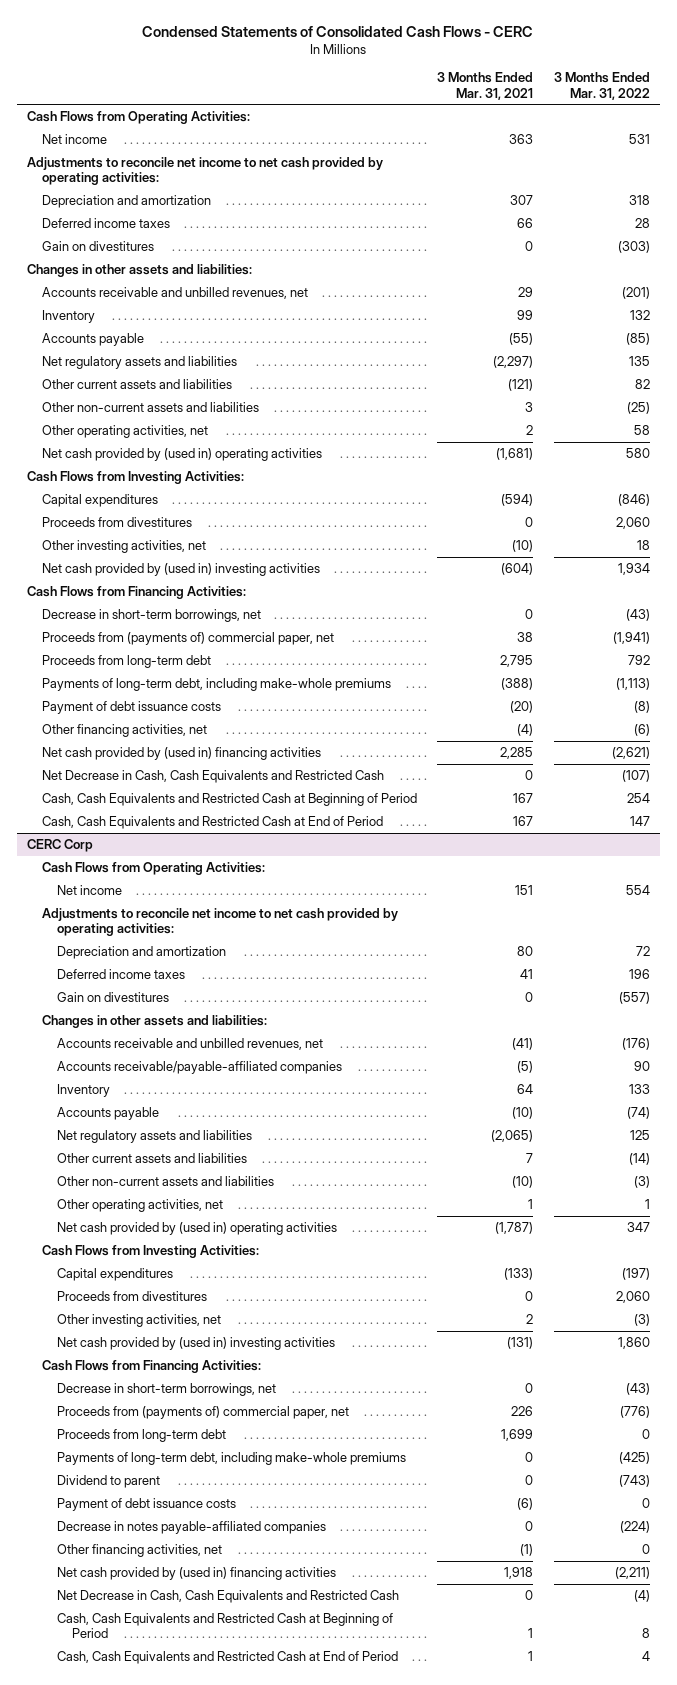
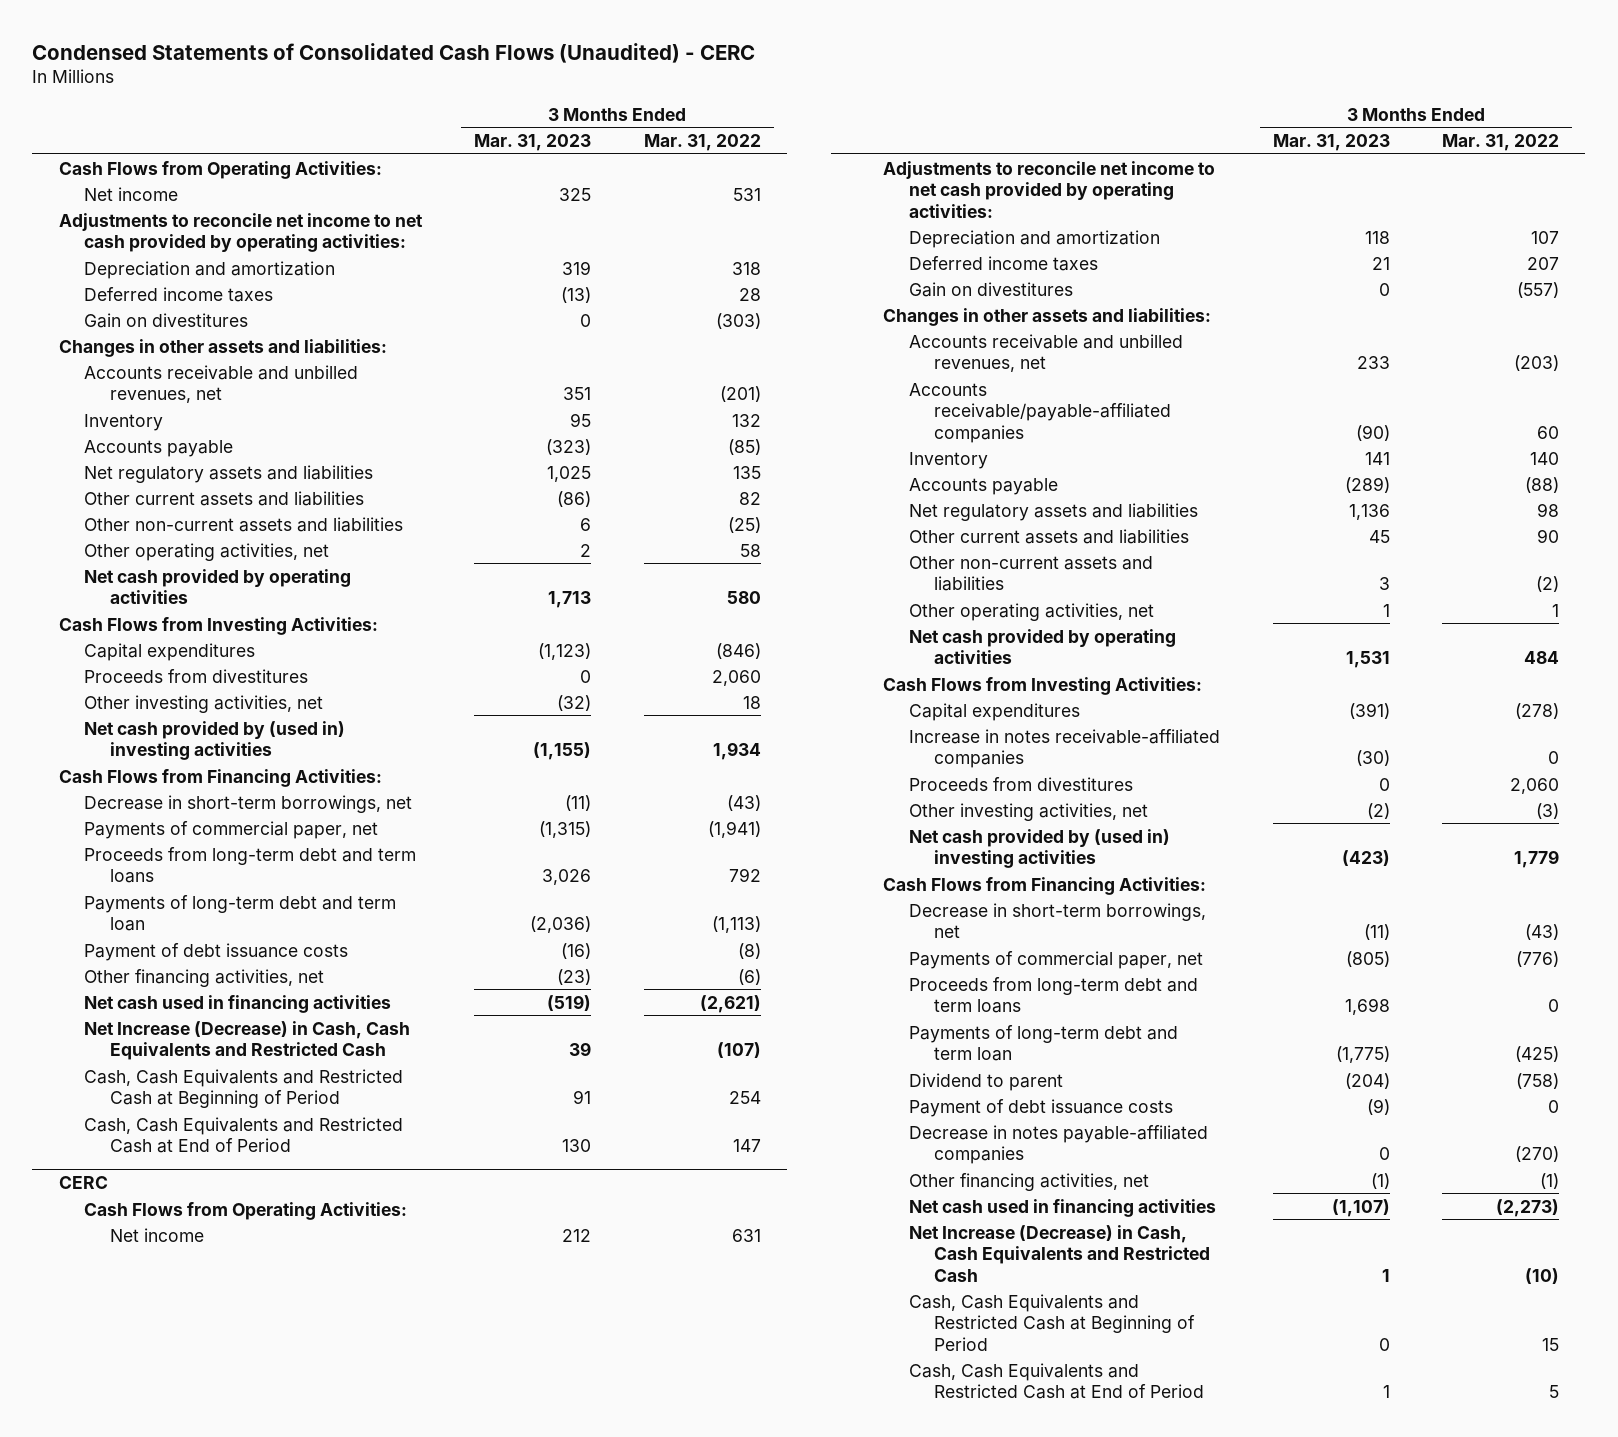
[142,25,534,37] Condensed Statements of Consolidated Cash Flows - CERC -> [32,42,756,63] Condensed Statements of Consolidated Cash Flows (Unaudited) - CERC
[437,72,534,100] 3 Months Ended Mar. 31, 2021 -> none
none -> [474,133,592,151] Mar. 31, 2023
[42,447,323,461] Net cash provided by (used in) operating activities -> [84,568,352,605] Net cash provided by operating activities
[42,631,335,645] Proceeds from (payments of) commercial paper, net -> [84,820,379,839] Payments of commercial paper, net
[42,654,212,668] Proceeds from long-term debt -> [84,846,417,884] Proceeds from long-term debt and term loans
[42,677,392,691] Payments of long-term debt, including make-whole premiums -> [84,894,397,932] Payments of long-term debt and term loan
[42,746,322,760] Net cash provided by (used in) financing activities -> [84,994,392,1013] Net cash used in financing activities
[42,769,385,783] Net Decrease in Cash, Cash Equivalents and Restricted Cash -> [84,1020,411,1061] Net Increase (Decrease) in Cash, Cash Equivalents and Restricted Cash
[26,838,93,852] CERC Corp -> [58,1176,108,1190] CERC
[625,884,650,895] 554 -> [731,1228,761,1242] 631
[635,945,650,956] 72 -> [1531,230,1560,244] 107
[628,968,650,979] 196 -> [1527,256,1560,270] 207
[621,1037,650,1050] (176) -> [1514,355,1560,372] (203)
[633,1060,650,1071] 90 -> [1537,425,1560,439] 60
[628,1083,650,1094] 133 -> [1530,451,1560,465] 140
[626,1106,650,1119] (74) -> [1525,476,1560,493] (88)
[629,1129,650,1140] 125 -> [1537,502,1560,517] 98
[628,1152,650,1165] (14) -> [1537,528,1560,543] 90
[633,1175,650,1188] (3) -> [1536,576,1560,593] (2)
[57,1221,338,1235] Net cash provided by (used in) operating activities -> [908,628,1176,665] Net cash provided by operating activities
[626,1221,650,1232] 347 -> [1524,651,1560,665] 484
[621,1267,650,1280] (197) -> [1515,702,1560,719] (278)
none -> [908,728,1220,769] Increase in notes receivable-affiliated companies
[617,1336,650,1349] 1,860 -> [1514,850,1560,869] 1,779
[57,1405,350,1419] Proceeds from (payments of) commercial paper, net -> [908,950,1203,969] Payments of commercial paper, net
[57,1428,227,1442] Proceeds from long-term debt -> [908,976,1198,1014] Proceeds from long-term debt and term loans
[57,1451,407,1465] Payments of long-term debt, including make-whole premiums -> [908,1024,1178,1062] Payments of long-term debt and term loan
[618,1474,650,1487] (743) -> [1516,1072,1560,1089] (758)
[619,1520,650,1533] (224) -> [1515,1146,1560,1163] (270)
[641,1543,650,1554] 0 -> [1540,1172,1560,1189] (1)
[57,1566,337,1580] Net cash provided by (used in) financing activities -> [908,1198,1216,1217] Net cash used in financing activities
[614,1566,650,1579] (2,211) -> [1496,1198,1560,1217] (2,273)
[57,1589,400,1603] Net Decrease in Cash, Cash Equivalents and Restricted Cash -> [908,1224,1211,1282] Net Increase (Decrease) in Cash, Cash Equivalents and Restricted Cash
[633,1589,650,1602] (4) -> [1525,1267,1560,1284] (10)
[641,1628,650,1639] 8 -> [1542,1337,1560,1351] 15
[641,1650,650,1661] 4 -> [1549,1385,1560,1399] 5

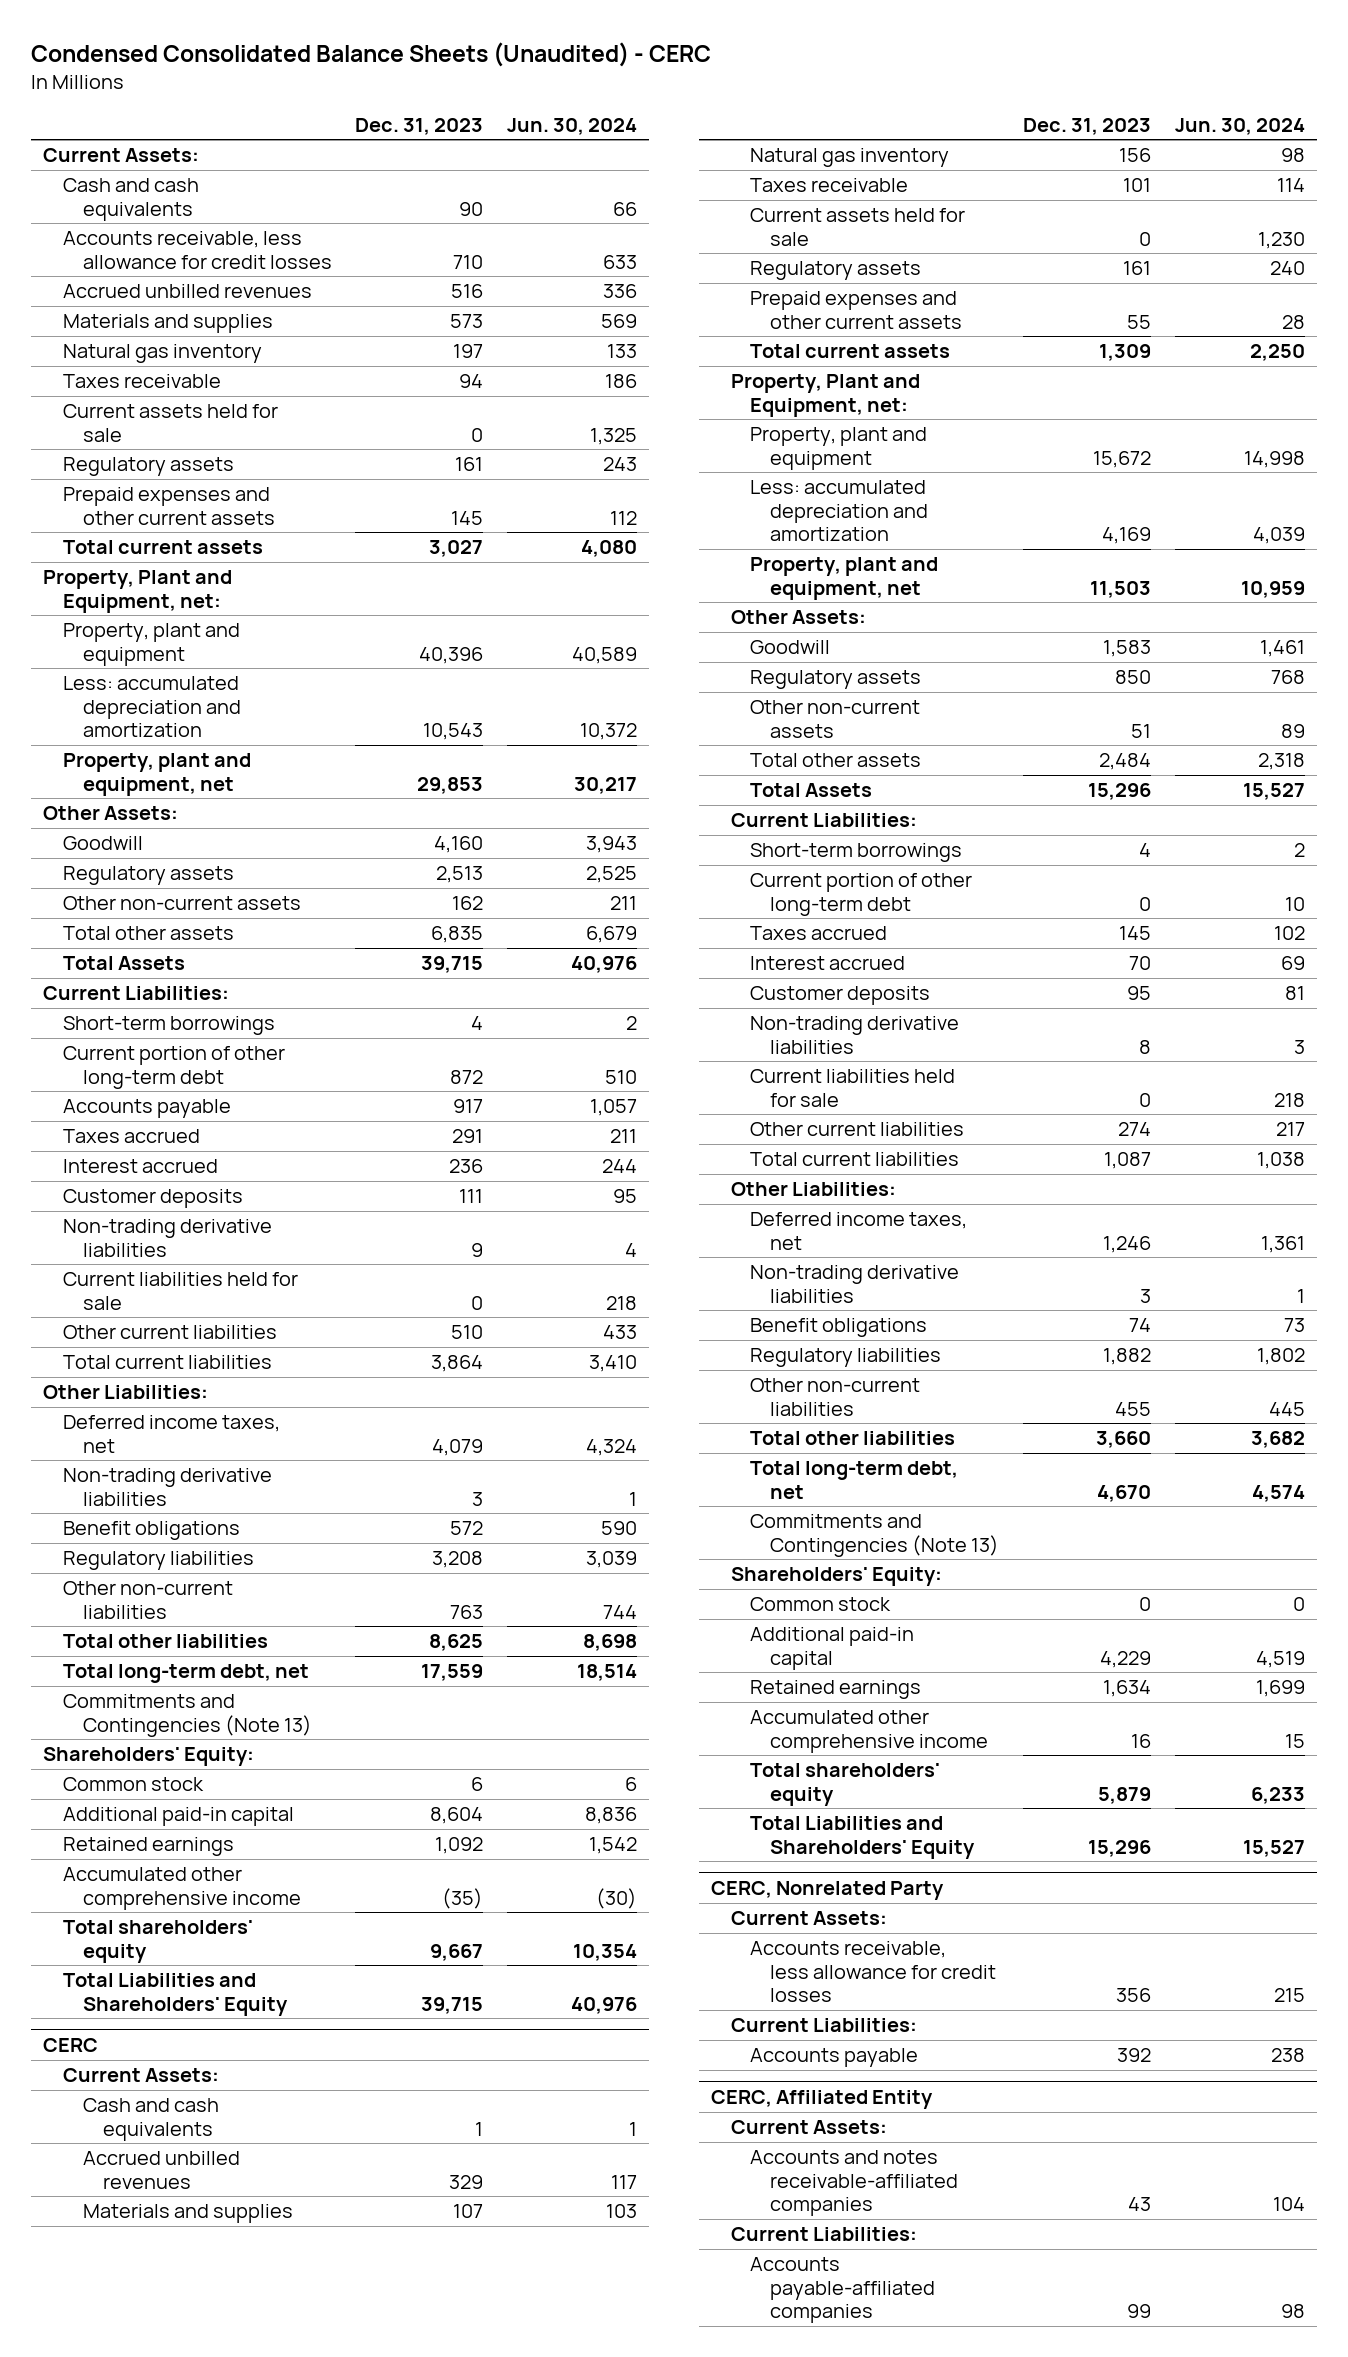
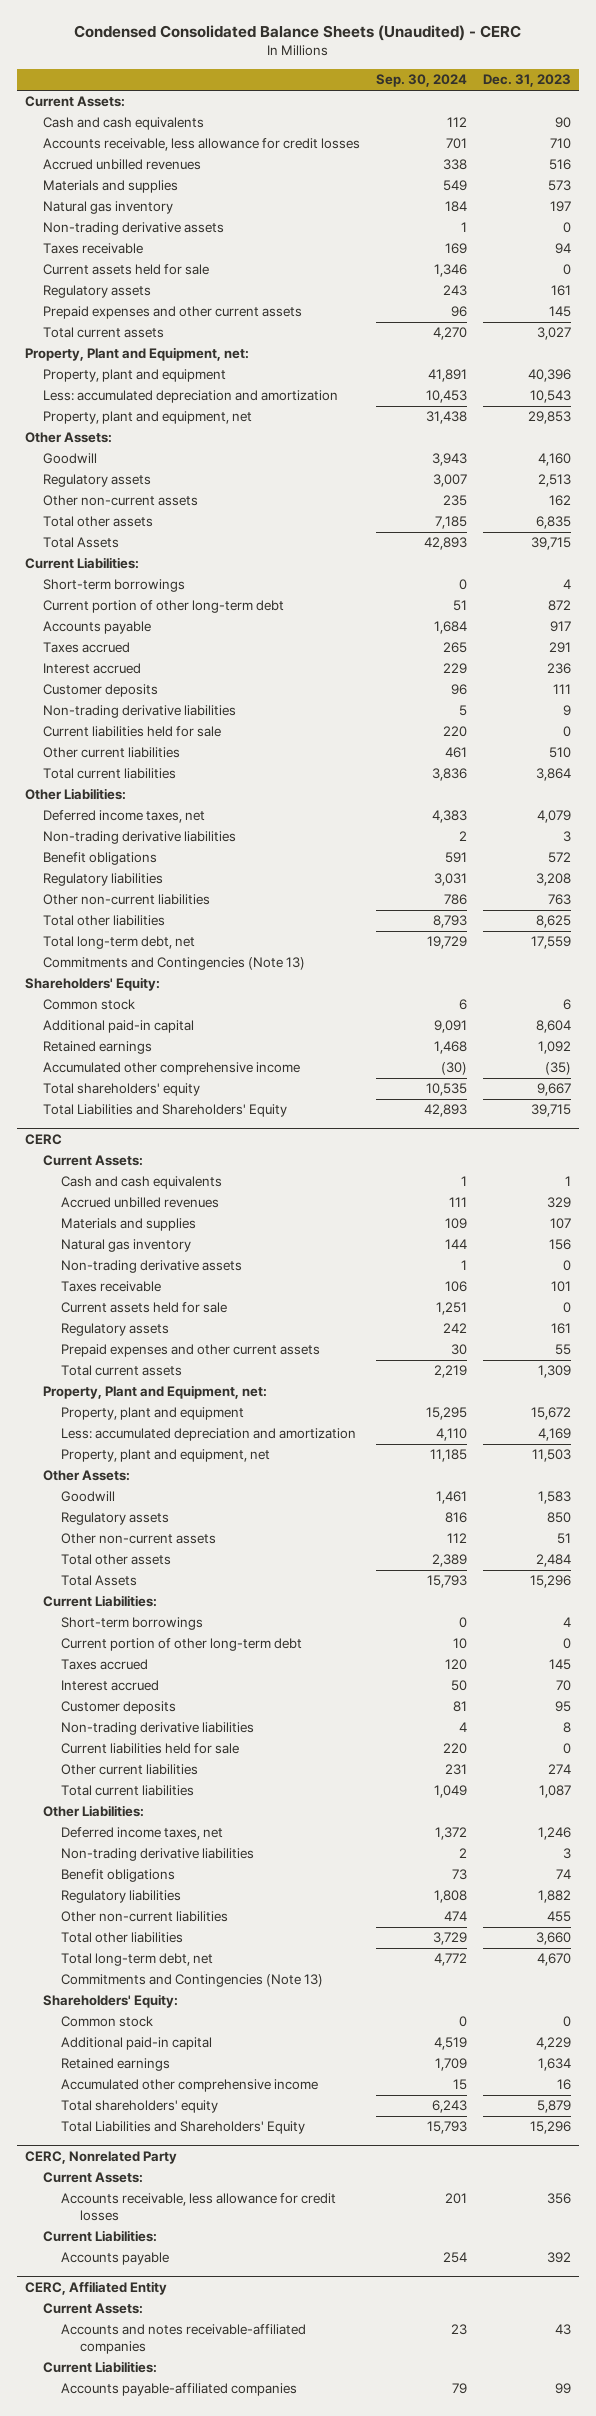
[507,117,638,135] Jun. 30, 2024 -> none
none -> [376,74,468,88] Sep. 30, 2024
none -> [42,222,224,236] Non-trading derivative assets
none -> [61,1260,243,1274] Non-trading derivative assets

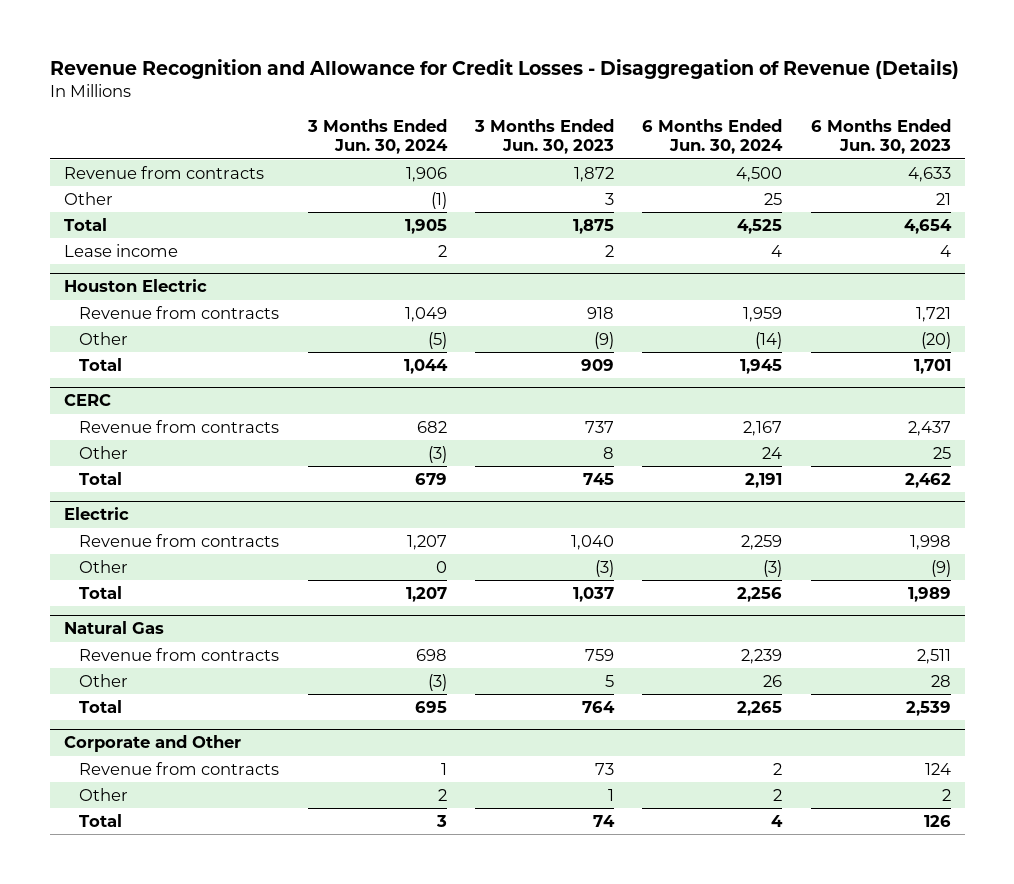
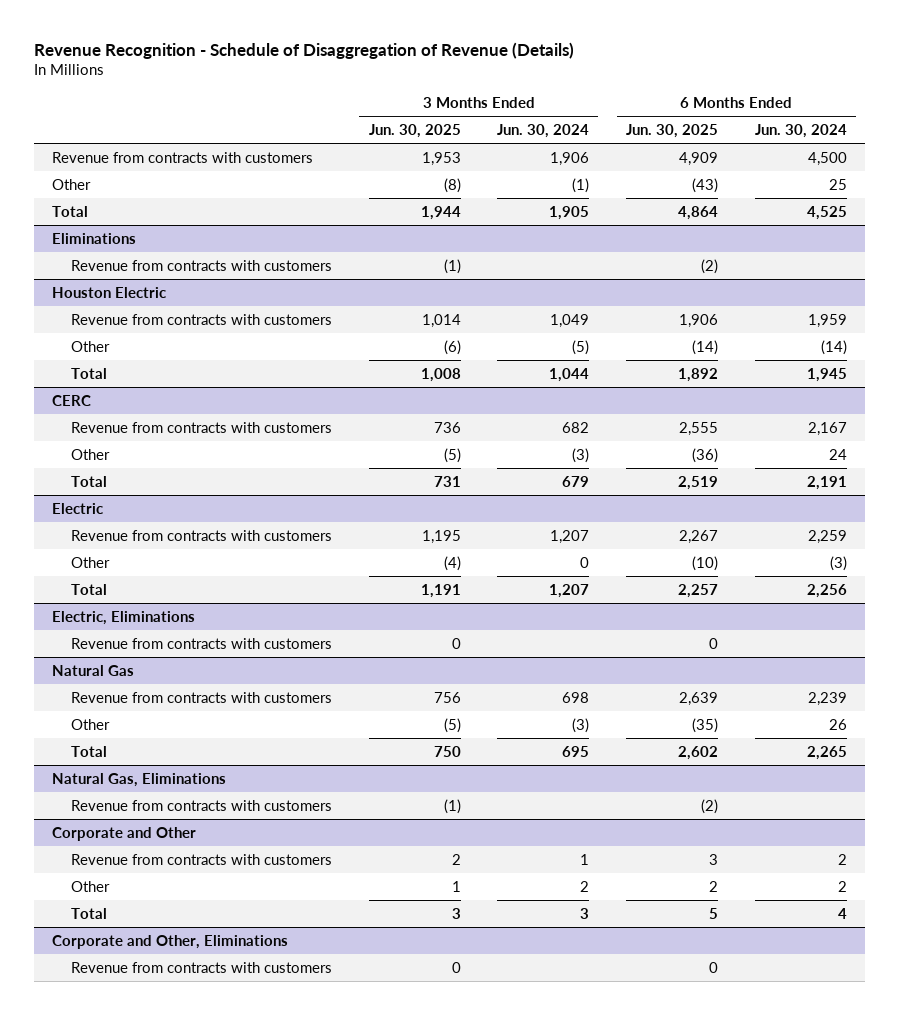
[49,58,959,79] Revenue Recognition and Allowance for Credit Losses - Disaggregation of Revenue (Details) -> [33,41,574,59] Revenue Recognition - Schedule of Disaggregation of Revenue (Details)
[473,119,614,155] 3 Months Ended Jun. 30, 2023 -> none
[810,119,951,155] 6 Months Ended Jun. 30, 2023 -> none
none -> [368,124,461,139] Jun. 30, 2025
none -> [625,124,718,139] Jun. 30, 2025
[63,165,264,179] Revenue from contracts -> [52,151,314,163] Revenue from contracts with customers
[63,243,178,257] Lease income -> none
none -> [52,232,137,244] Eliminations
none -> [70,259,332,271] Revenue from contracts with customers
[79,305,280,319] Revenue from contracts -> [70,313,332,325] Revenue from contracts with customers
[79,419,280,433] Revenue from contracts -> [70,421,332,433] Revenue from contracts with customers
[79,533,280,547] Revenue from contracts -> [70,529,332,541] Revenue from contracts with customers
none -> [52,610,196,625] Electric, Eliminations
none -> [70,637,332,649] Revenue from contracts with customers
[79,647,280,661] Revenue from contracts -> [70,691,332,703] Revenue from contracts with customers
none -> [52,772,227,787] Natural Gas, Eliminations
none -> [70,799,332,811] Revenue from contracts with customers
[79,761,280,775] Revenue from contracts -> [70,853,332,865] Revenue from contracts with customers
none -> [52,934,289,949] Corporate and Other, Eliminations
none -> [70,961,332,973] Revenue from contracts with customers

